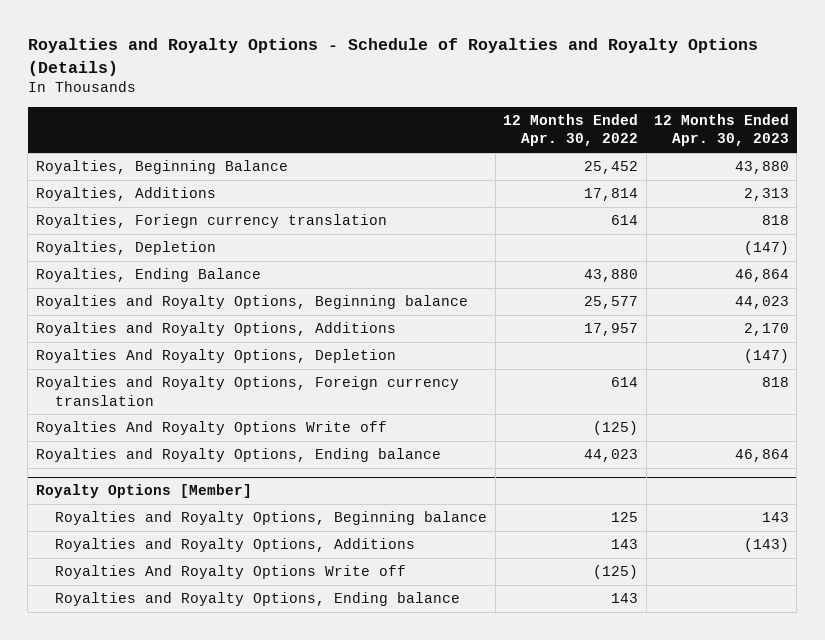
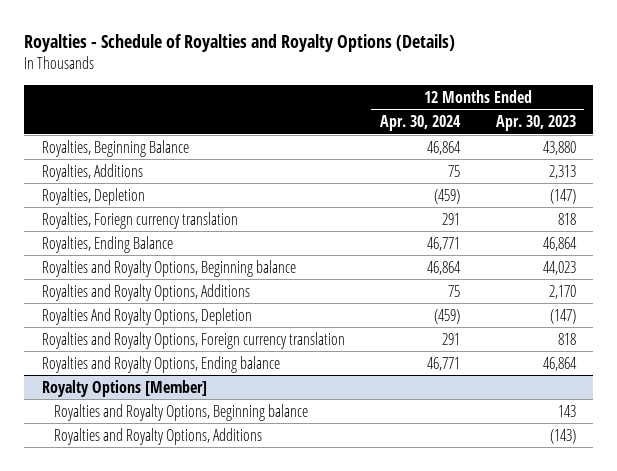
[27,38,758,76] Royalties and Royalty Options - Schedule of Royalties and Royalty Options (Details) -> [23,34,455,53] Royalties - Schedule of Royalties and Royalty Options (Details)
[503,113,639,147] 12 Months Ended Apr. 30, 2022 -> none
none -> [380,115,462,132] Apr. 30, 2024
[35,214,387,229] Royalties, Foriegn currency translation -> [41,211,238,229] Royalties, Foriegn currency translation
[35,421,387,436] Royalties And Royalty Options Write off -> none
[55,565,407,580] Royalties And Royalty Options Write off -> none
[55,592,461,607] Royalties and Royalty Options, Ending balance -> none

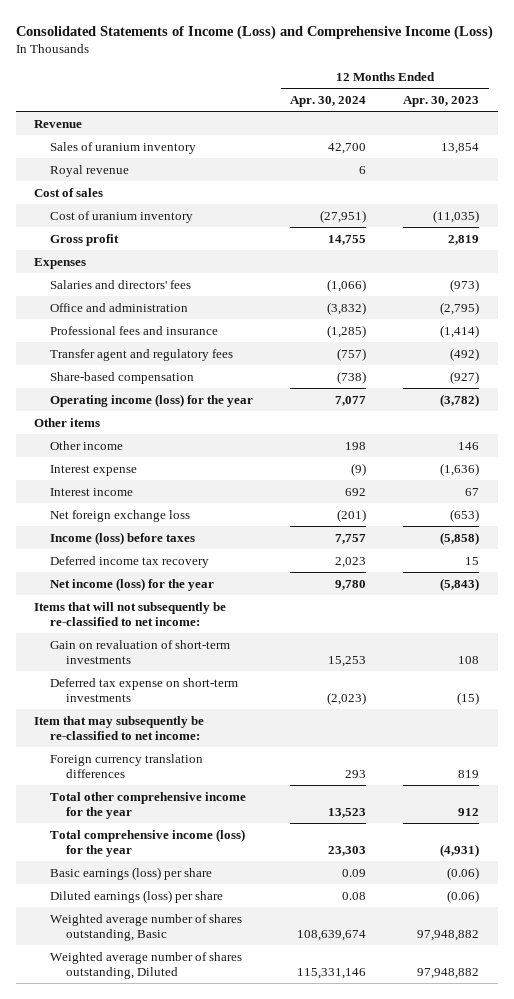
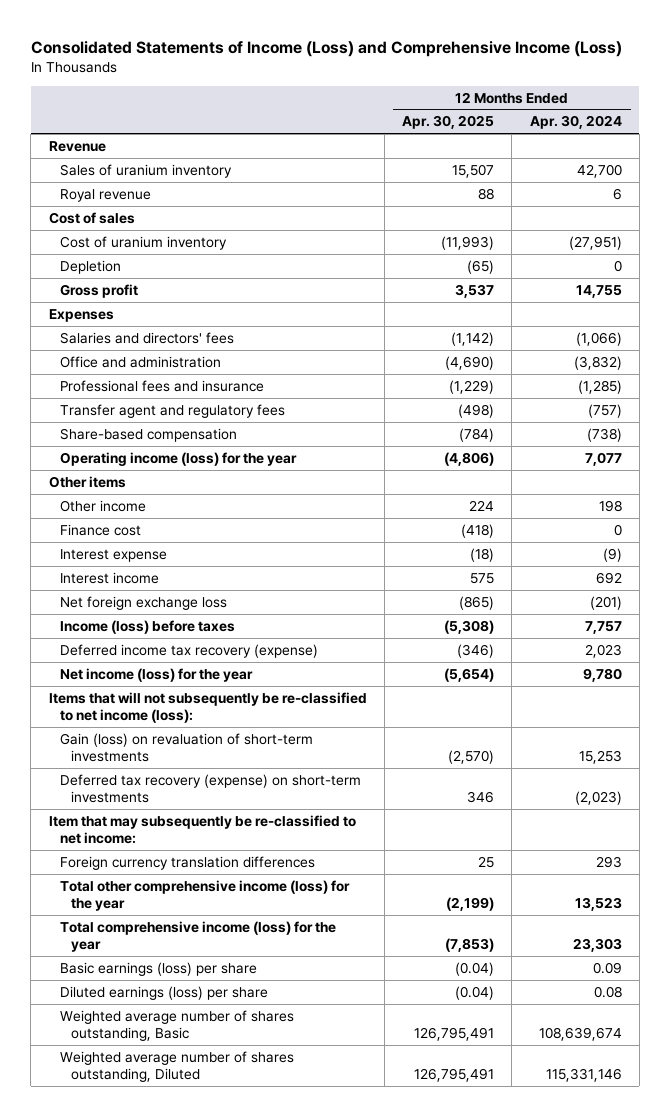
[403,95,480,107] Apr. 30, 2023 -> none
none -> [402,115,495,130] Apr. 30, 2025
none -> [59,259,121,274] Depletion
none -> [59,523,141,536] Finance cost
[50,555,210,568] Deferred income tax recovery -> [59,643,318,658] Deferred income tax recovery (expense)
[34,601,227,627] Items that will not subsequently be re-classified to net income: -> [48,691,367,724] Items that will not subsequently be re-classified to net income (loss):
[50,639,231,665] Gain on revaluation of short-term investments -> [59,732,313,763] Gain (loss) on revaluation of short-term investments
[50,677,239,703] Deferred tax expense on short-term investments -> [59,773,361,804] Deferred tax recovery (expense) on short-term investments
[50,791,247,820] Total other comprehensive income for the year -> [59,879,350,912] Total other comprehensive income (loss) for the year

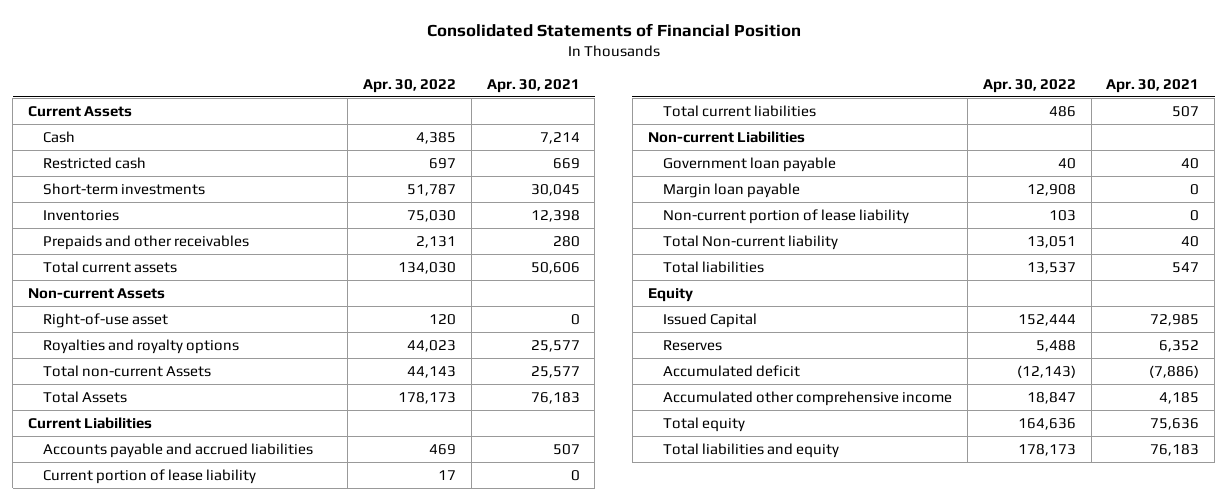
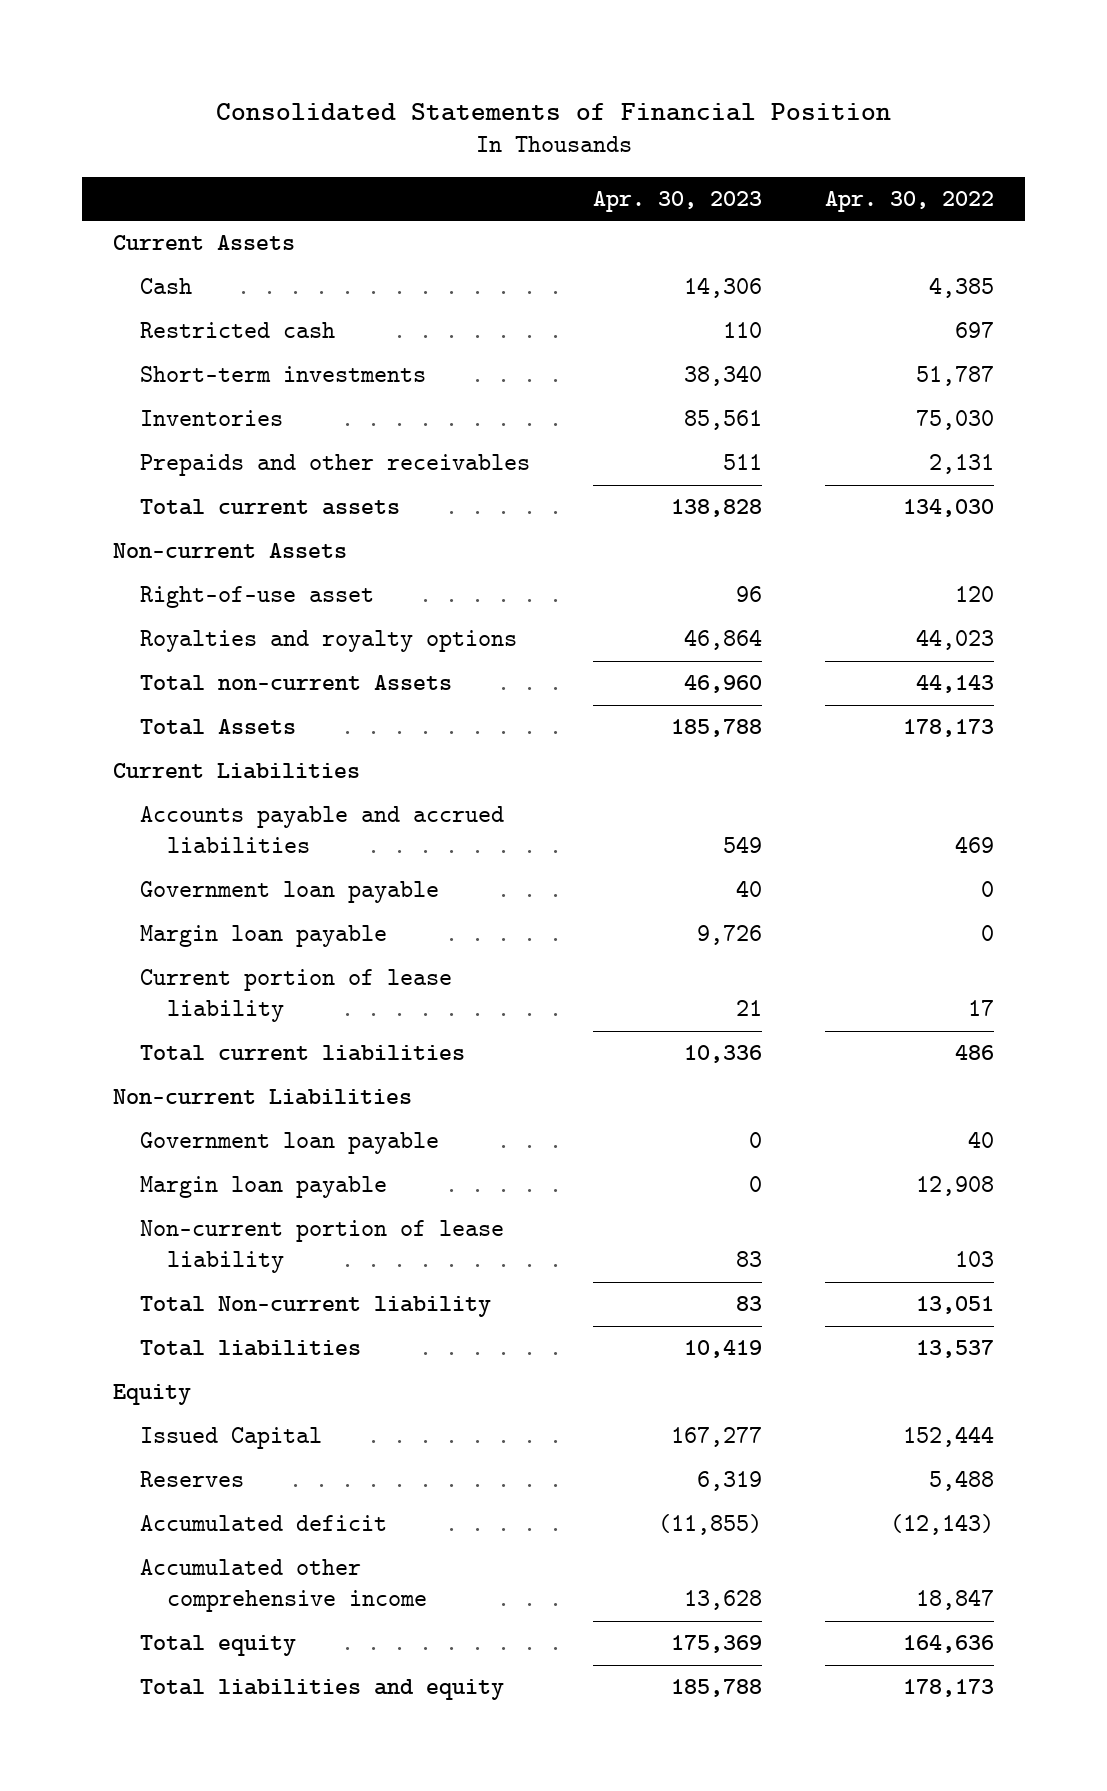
[486,78,580,93] Apr. 30, 2021 -> none
none -> [593,191,763,213] Apr. 30, 2023
none -> [140,881,440,904] Government loan payable
none -> [140,925,388,948] Margin loan payable

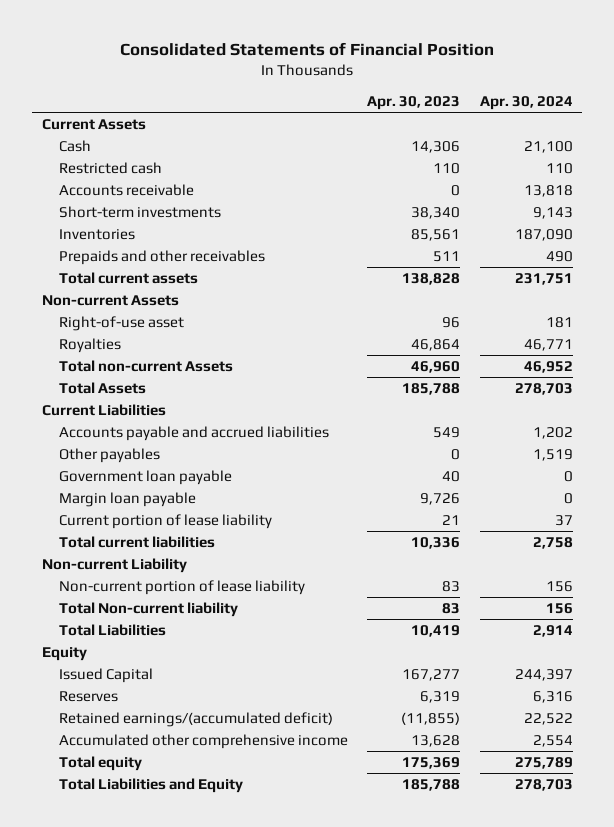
[824,191,994,213] Apr. 30, 2022 -> none
none -> [479,96,573,111] Apr. 30, 2024
none -> [58,183,194,196] Accounts receivable
[140,630,518,653] Royalties and royalty options -> [58,337,121,353] Royalties
none -> [58,447,160,463] Other payables
[140,1132,440,1155] Government loan payable -> none
[140,1176,388,1199] Margin loan payable -> none
[113,1089,413,1106] Non-current Liabilities -> [41,557,187,573] Non-current Liability
[140,1340,362,1357] Total liabilities -> [58,623,166,636] Total Liabilities
[140,1515,388,1532] Accumulated deficit -> [58,711,333,727] Retained earnings/(accumulated deficit)
[140,1679,505,1701] Total liabilities and equity -> [58,777,243,793] Total Liabilities and Equity

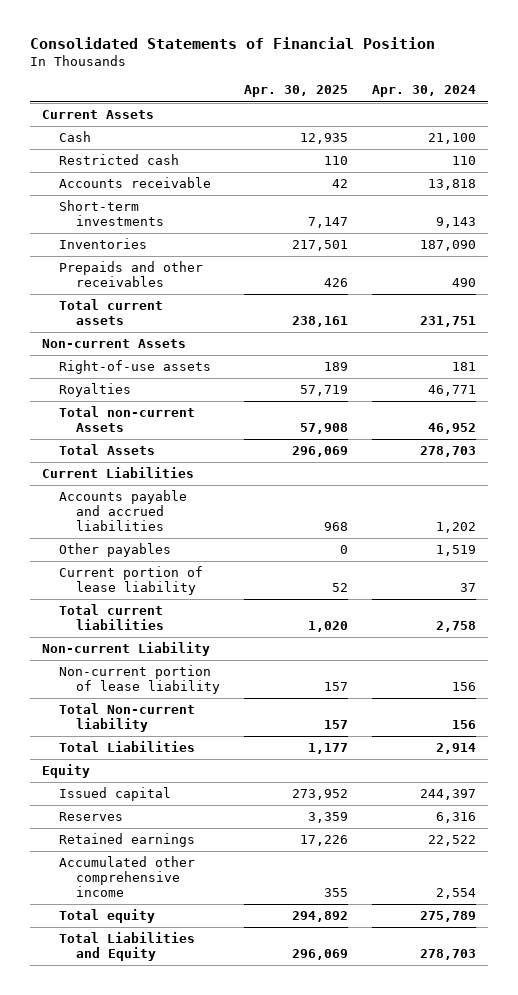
[367,96,461,111] Apr. 30, 2023 -> none
none -> [244,85,349,98] Apr. 30, 2025
[58,315,184,331] Right-of-use asset -> [58,360,211,375] Right-of-use assets
[58,469,232,485] Government loan payable -> none
[58,491,196,507] Margin loan payable -> none
[58,667,153,683] Issued Capital -> [58,787,171,802] Issued capital
[58,711,333,727] Retained earnings/(accumulated deficit) -> [58,833,195,848] Retained earnings

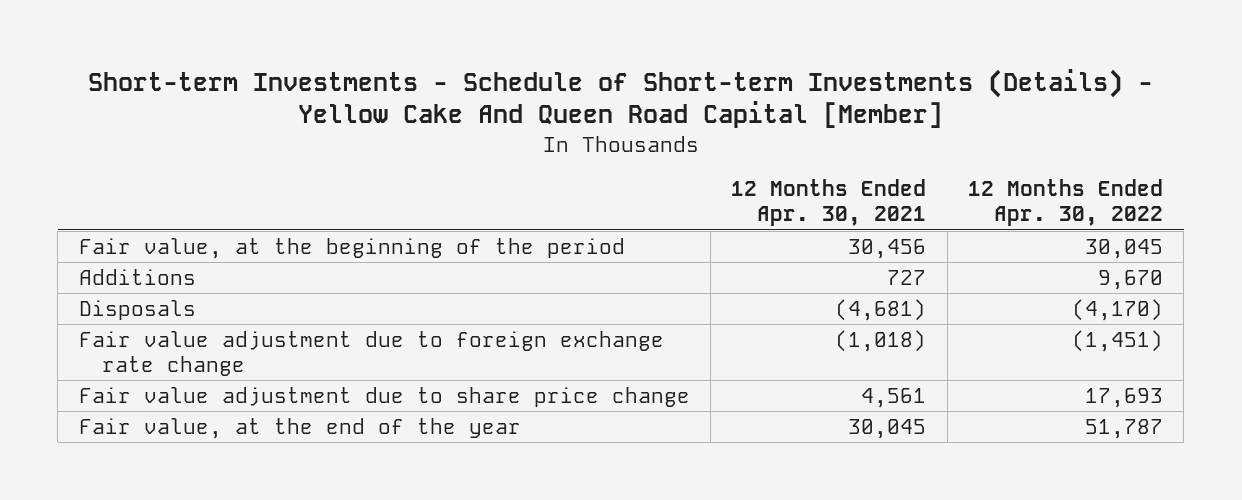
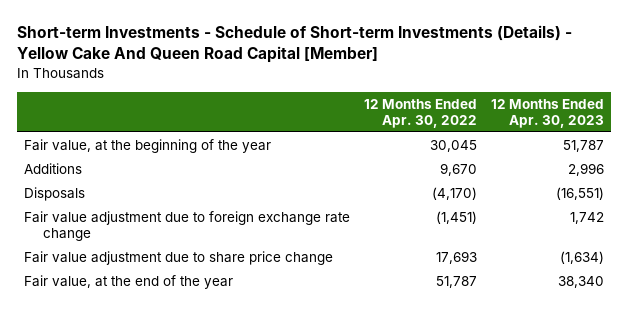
[731,179,927,227] 12 Months Ended Apr. 30, 2021 -> none
none -> [490,98,604,128] 12 Months Ended Apr. 30, 2023
[78,237,625,259] Fair value, at the beginning of the period -> [23,139,271,154] Fair value, at the beginning of the year

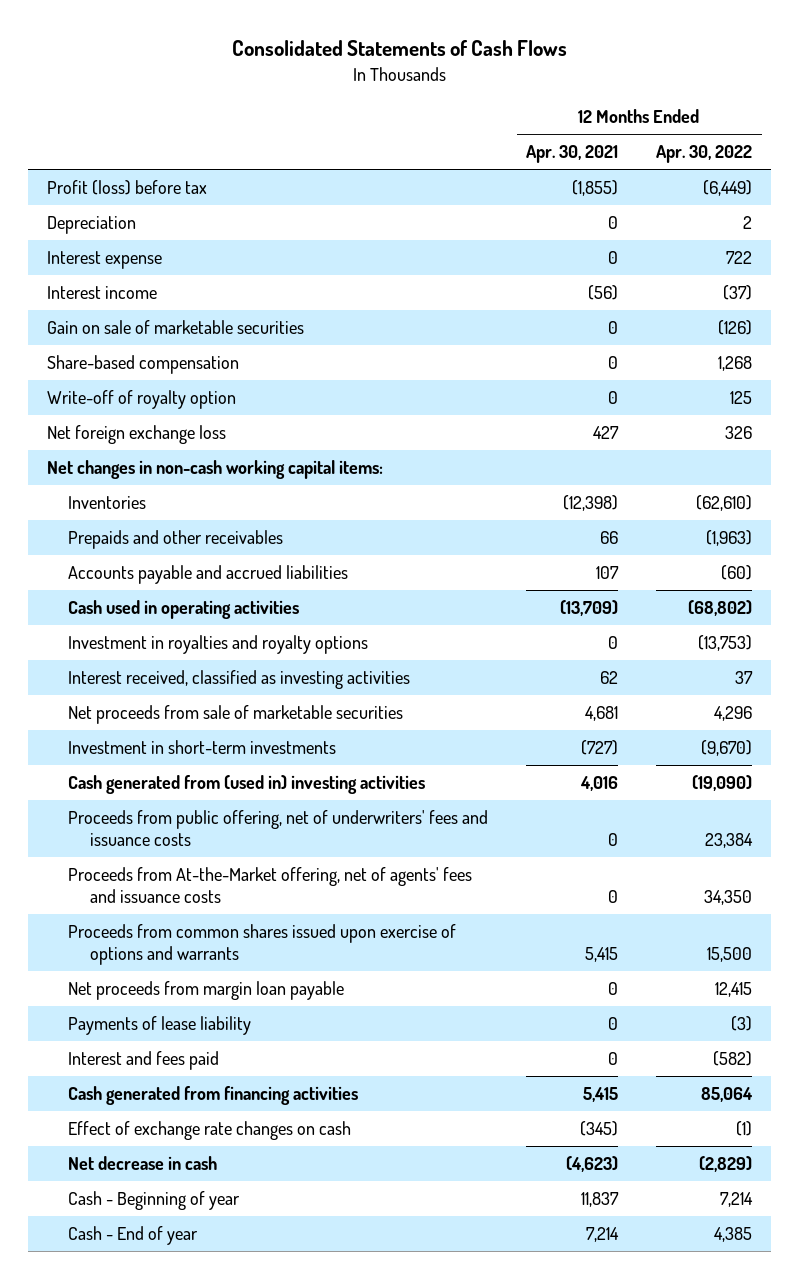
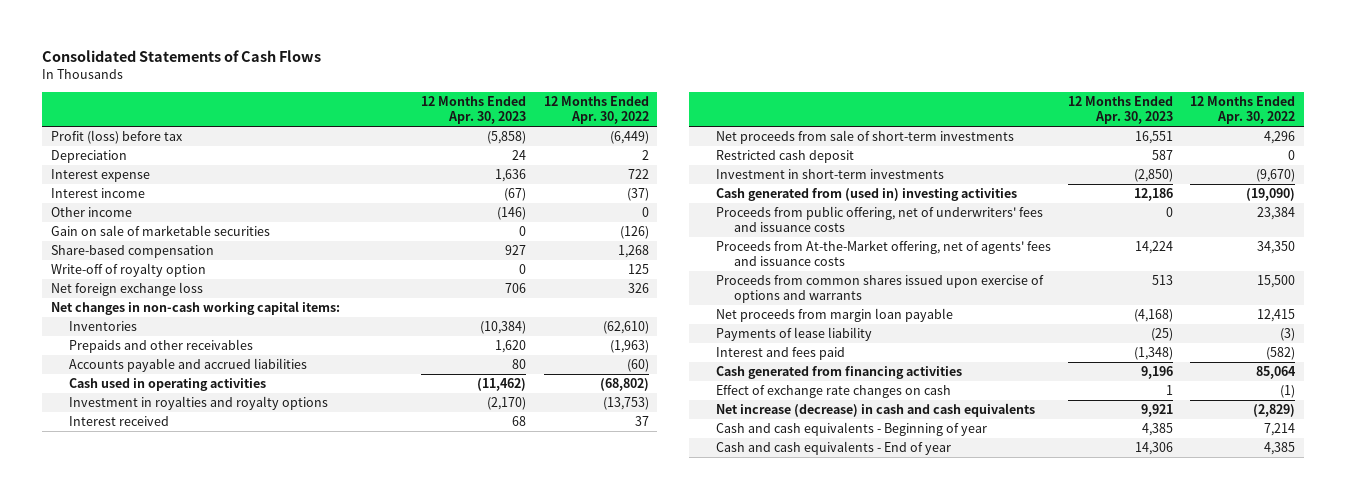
[526,145,619,164] Apr. 30, 2021 -> none
none -> [421,95,527,125] 12 Months Ended Apr. 30, 2023
none -> [51,207,133,218] Other income
[68,670,411,690] Interest received, classified as investing activities -> [69,416,170,427] Interest received
[68,705,404,725] Net proceeds from sale of marketable securities -> [715,130,1014,145] Net proceeds from sale of short-term investments
none -> [715,150,854,164] Restricted cash deposit
[68,1156,218,1171] Net decrease in cash -> [715,403,1035,418] Net increase (decrease) in cash and cash equivalents
[68,1191,241,1211] Cash - Beginning of year -> [715,422,987,437] Cash and cash equivalents - Beginning of year
[68,1226,199,1246] Cash - End of year -> [715,441,951,456] Cash and cash equivalents - End of year

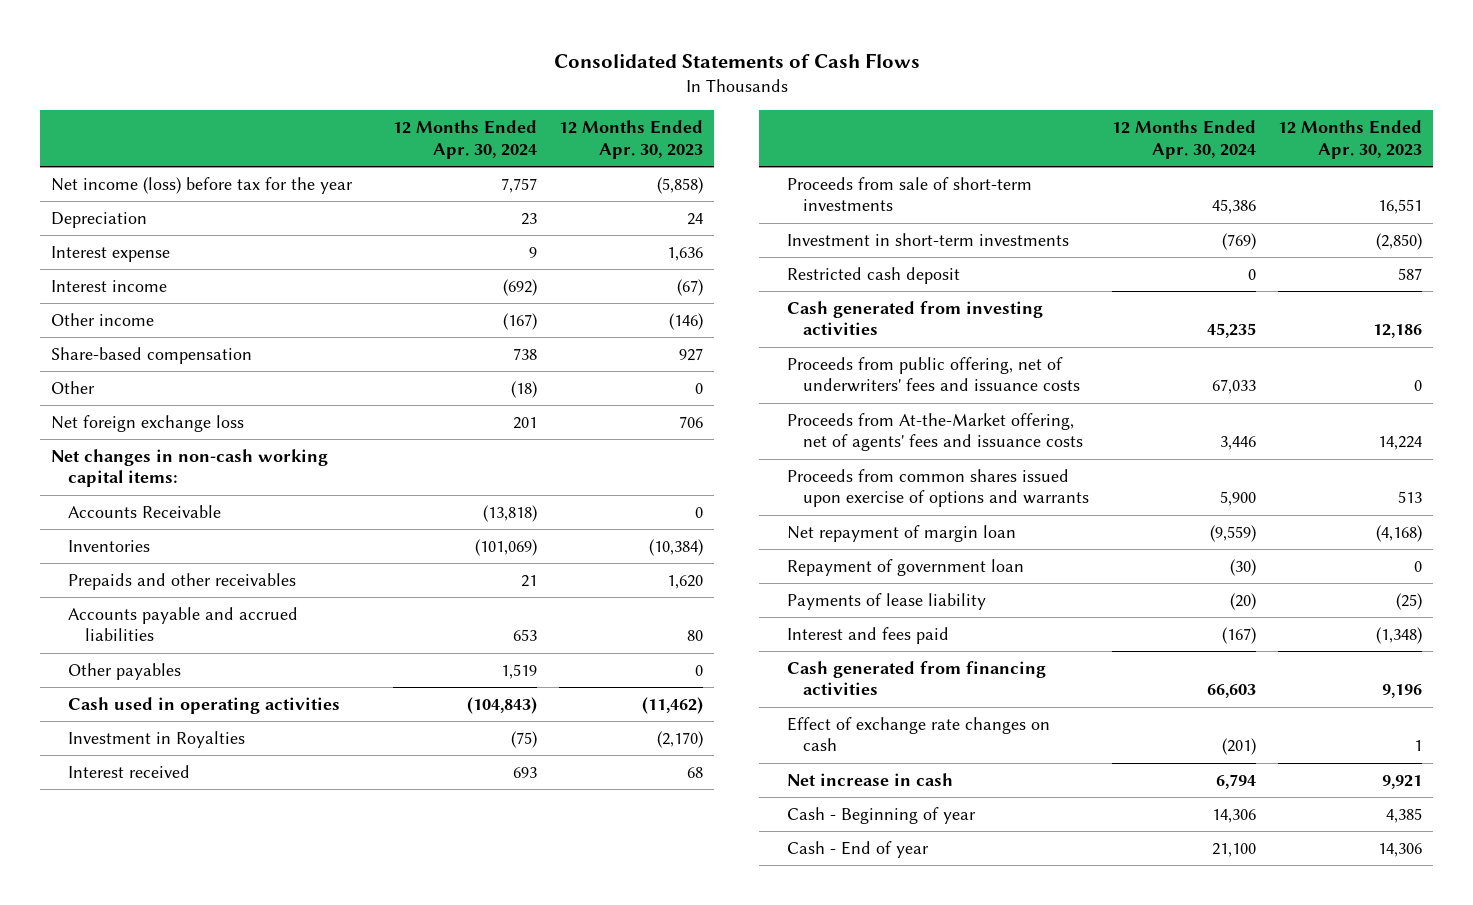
[543,95,649,125] 12 Months Ended Apr. 30, 2022 -> none
none -> [392,120,537,159] 12 Months Ended Apr. 30, 2024
[51,130,184,145] Profit (loss) before tax -> [51,177,354,195] Net income (loss) before tax for the year
[51,225,271,237] Gain on sale of marketable securities -> none
[51,263,207,278] Write-off of royalty option -> none
none -> [51,381,96,395] Other
none -> [67,505,221,519] Accounts Receivable
none -> [67,663,181,681] Other payables
[69,396,329,411] Investment in royalties and royalty options -> [67,731,245,749] Investment in Royalties
[715,130,1014,145] Net proceeds from sale of short-term investments -> [786,177,1032,212] Proceeds from sale of short-term investments
[715,150,854,164] Restricted cash deposit -> [786,267,960,285] Restricted cash deposit
[715,188,1017,202] Cash generated from (used in) investing activities -> [786,301,1043,336] Cash generated from investing activities
[715,308,953,323] Net proceeds from margin loan payable -> [786,525,1016,543] Net repayment of margin loan
none -> [786,559,1024,577] Repayment of government loan
[715,403,1035,418] Net increase (decrease) in cash and cash equivalents -> [786,773,953,787] Net increase in cash
[715,422,987,437] Cash and cash equivalents - Beginning of year -> [786,807,976,825] Cash - Beginning of year
[715,441,951,456] Cash and cash equivalents - End of year -> [786,841,929,859] Cash - End of year

